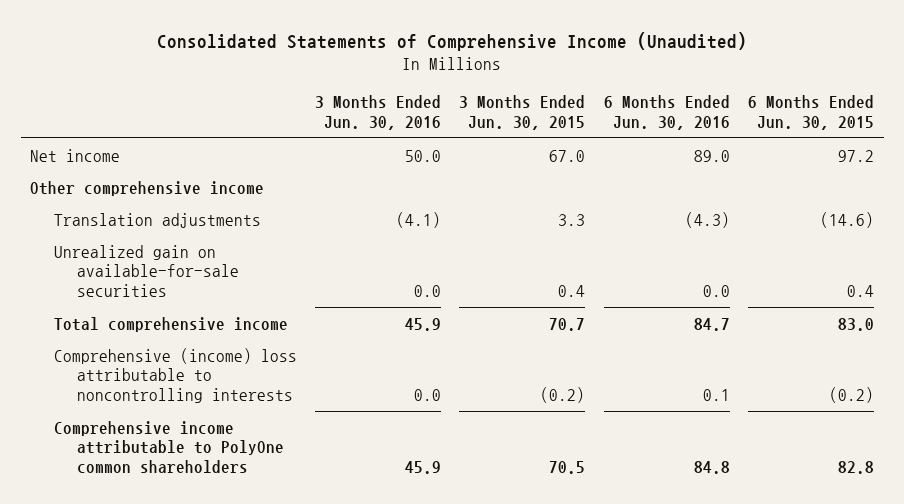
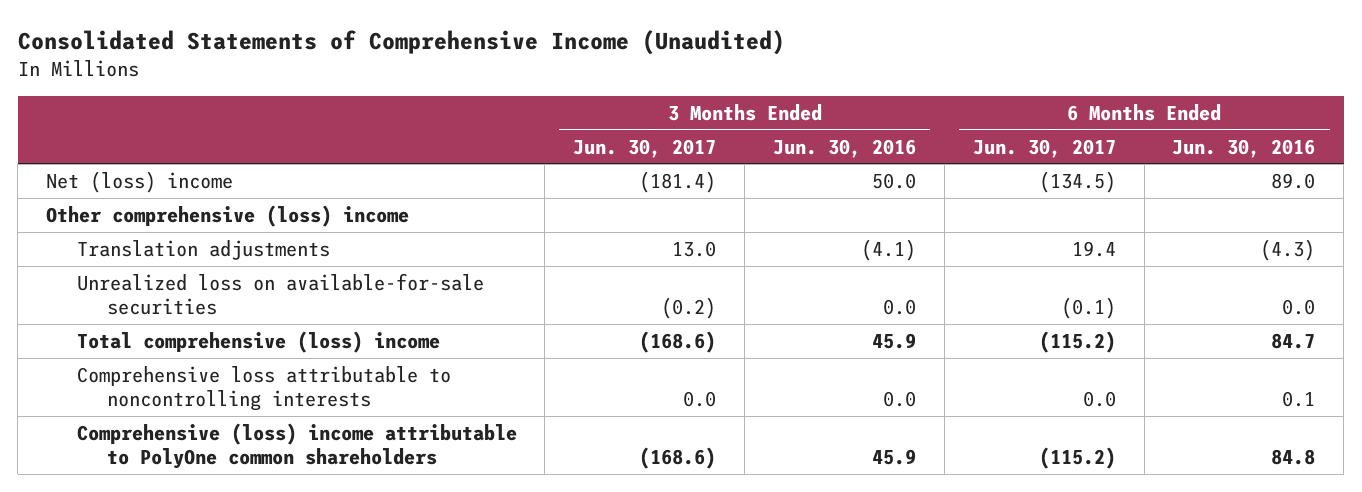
[459,95,586,130] 3 Months Ended Jun. 30, 2015 -> none
[748,95,875,130] 6 Months Ended Jun. 30, 2015 -> none
none -> [573,138,717,158] Jun. 30, 2017
none -> [972,138,1116,158] Jun. 30, 2017
[29,148,120,162] Net income -> [46,170,234,193] Net (loss) income
[29,180,264,196] Other comprehensive income -> [46,204,410,227] Other comprehensive (loss) income
[53,244,240,297] Unrealized gain on available-for-sale securities -> [76,272,484,315] Unrealized loss on available-for-sale securities
[53,316,288,332] Total comprehensive income -> [76,330,440,353] Total comprehensive (loss) income
[53,347,297,403] Comprehensive (income) loss attributable to noncontrolling interests -> [76,365,451,411] Comprehensive loss attributable to noncontrolling interests
[53,420,285,474] Comprehensive income attributable to PolyOne common shareholders -> [76,422,517,469] Comprehensive (loss) income attributable to PolyOne common shareholders

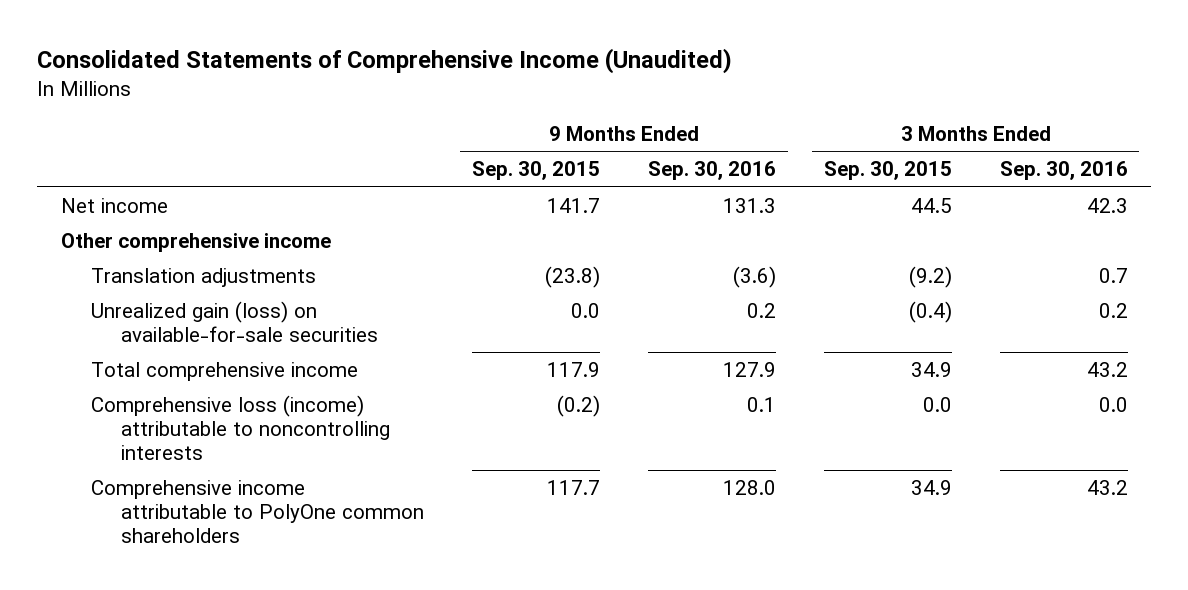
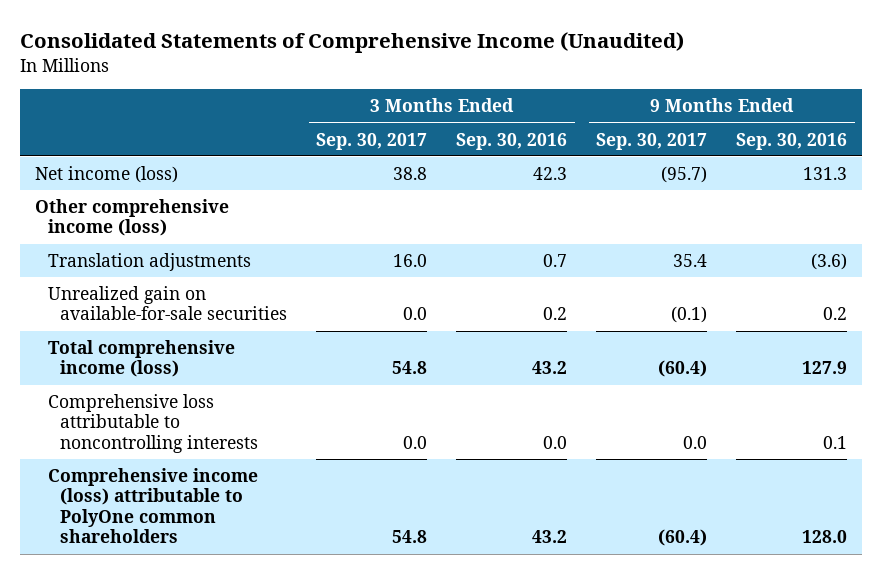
[471,161,600,181] Sep. 30, 2015 -> none
[823,161,952,181] Sep. 30, 2015 -> none
none -> [316,132,428,150] Sep. 30, 2017
none -> [596,132,708,150] Sep. 30, 2017
[60,197,168,213] Net income -> [34,165,178,183] Net income (loss)
[60,232,331,252] Other comprehensive income -> [34,198,229,237] Other comprehensive income (loss)
[90,300,378,342] Unrealized gain (loss) on available-for-sale securities -> [47,285,288,321] Unrealized gain on available-for-sale securities
[90,361,358,381] Total comprehensive income -> [47,339,235,378] Total comprehensive income (loss)
[90,394,390,460] Comprehensive loss (income) attributable to noncontrolling interests -> [47,393,259,453] Comprehensive loss attributable to noncontrolling interests
[90,479,424,543] Comprehensive income attributable to PolyOne common shareholders -> [47,467,258,544] Comprehensive income (loss) attributable to PolyOne common shareholders

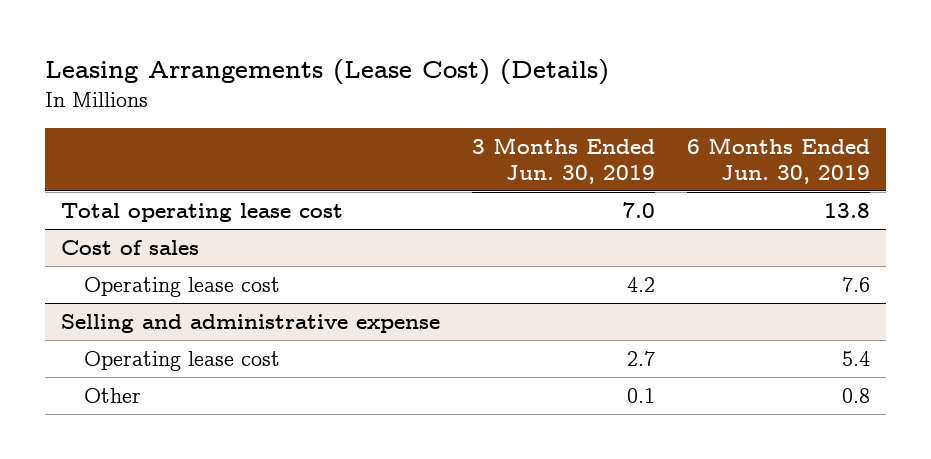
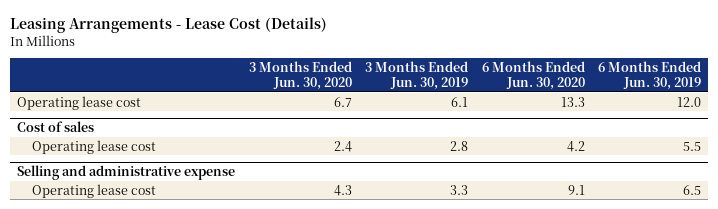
[44,59,609,86] Leasing Arrangements (Lease Cost) (Details) -> [10,17,328,34] Leasing Arrangements - Lease Cost (Details)
none -> [248,60,352,90] 3 Months Ended Jun. 30, 2020
none -> [481,60,585,90] 6 Months Ended Jun. 30, 2020
[60,202,343,222] Total operating lease cost -> [16,95,141,110] Operating lease cost
[621,201,655,218] 7.0 -> [451,96,469,107] 6.1
[823,202,870,218] 13.8 -> [677,96,702,107] 12.0
[626,276,655,292] 4.2 -> [450,140,469,151] 2.8
[841,276,870,292] 7.6 -> [683,141,702,151] 5.5
[84,387,142,403] Other -> none
[626,350,655,366] 2.7 -> [450,184,469,195] 3.3
[841,350,870,366] 5.4 -> [683,184,702,195] 6.5

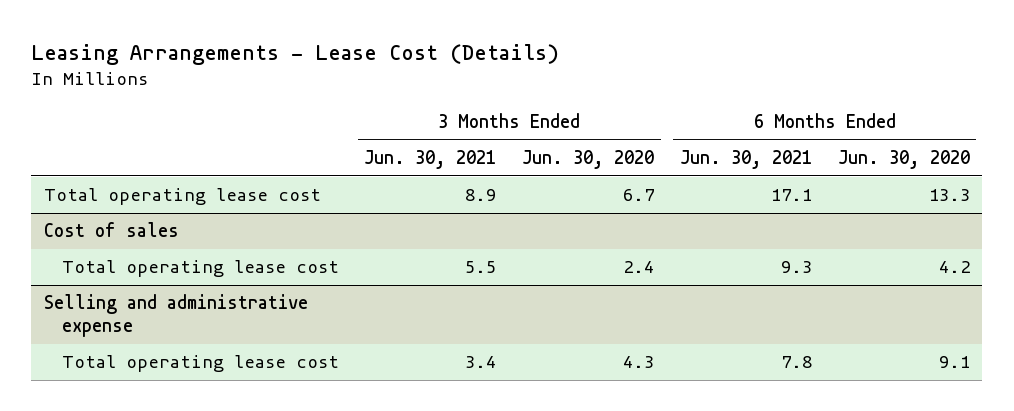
[365,60,469,90] 3 Months Ended Jun. 30, 2019 -> none
[598,60,702,90] 6 Months Ended Jun. 30, 2019 -> none
none -> [364,150,497,170] Jun. 30, 2021
none -> [679,150,812,170] Jun. 30, 2021
[16,95,141,110] Operating lease cost -> [44,188,322,206] Total operating lease cost
[31,139,156,154] Operating lease cost -> [61,260,339,278] Total operating lease cost
[31,183,156,198] Operating lease cost -> [61,355,339,373] Total operating lease cost

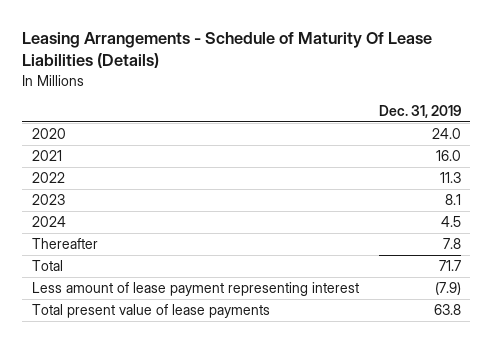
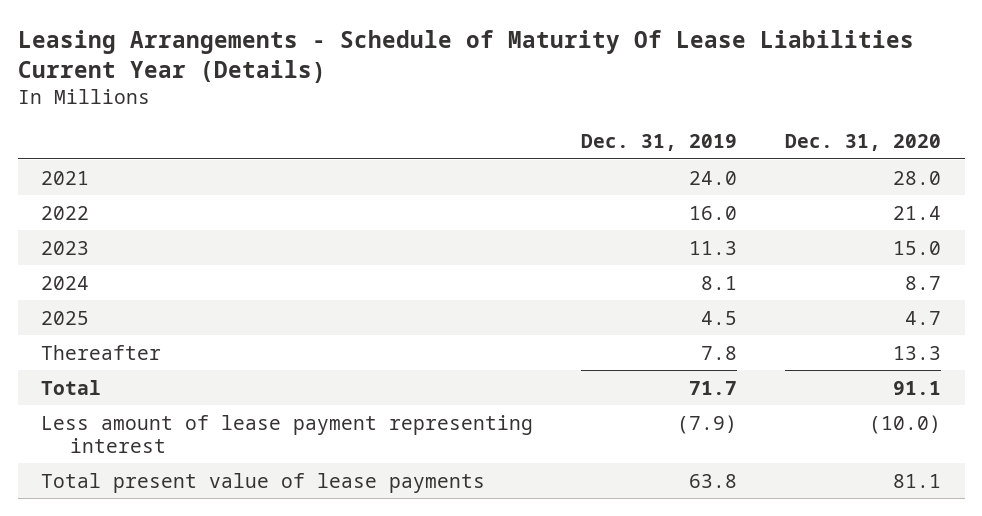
[22,32,433,69] Leasing Arrangements - Schedule of Maturity Of Lease Liabilities (Details) -> [17,29,914,84] Leasing Arrangements - Schedule of Maturity Of Lease Liabilities Current Year (Details)
none -> [784,134,941,152] Dec. 31, 2020
[32,128,67,140] 2020 -> [41,170,90,185] 2021
[32,150,63,162] 2021 -> [41,205,90,220] 2022
[32,172,66,184] 2022 -> [41,240,90,255] 2023
[32,194,66,206] 2023 -> [41,275,90,290] 2024
[32,216,67,228] 2024 -> [41,310,90,325] 2025

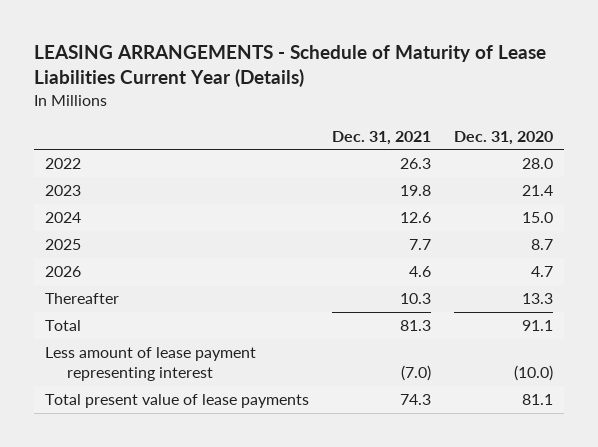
[17,29,914,84] Leasing Arrangements - Schedule of Maturity Of Lease Liabilities Current Year (Details) -> [34,45,547,88] LEASING ARRANGEMENTS - Schedule of Maturity of Lease Liabilities Current Year (Details)
[581,134,738,152] Dec. 31, 2019 -> none
none -> [332,130,432,145] Dec. 31, 2021
[41,170,90,185] 2021 -> [45,158,82,170] 2022
[41,205,90,220] 2022 -> [45,185,82,197] 2023
[41,240,90,255] 2023 -> [45,212,82,224] 2024
[41,275,90,290] 2024 -> [45,239,82,251] 2025
[41,310,90,325] 2025 -> [45,266,82,278] 2026

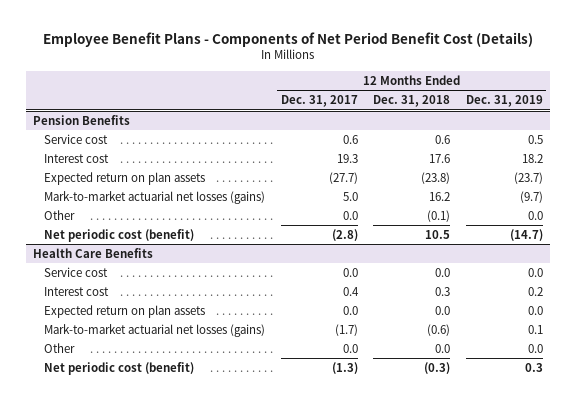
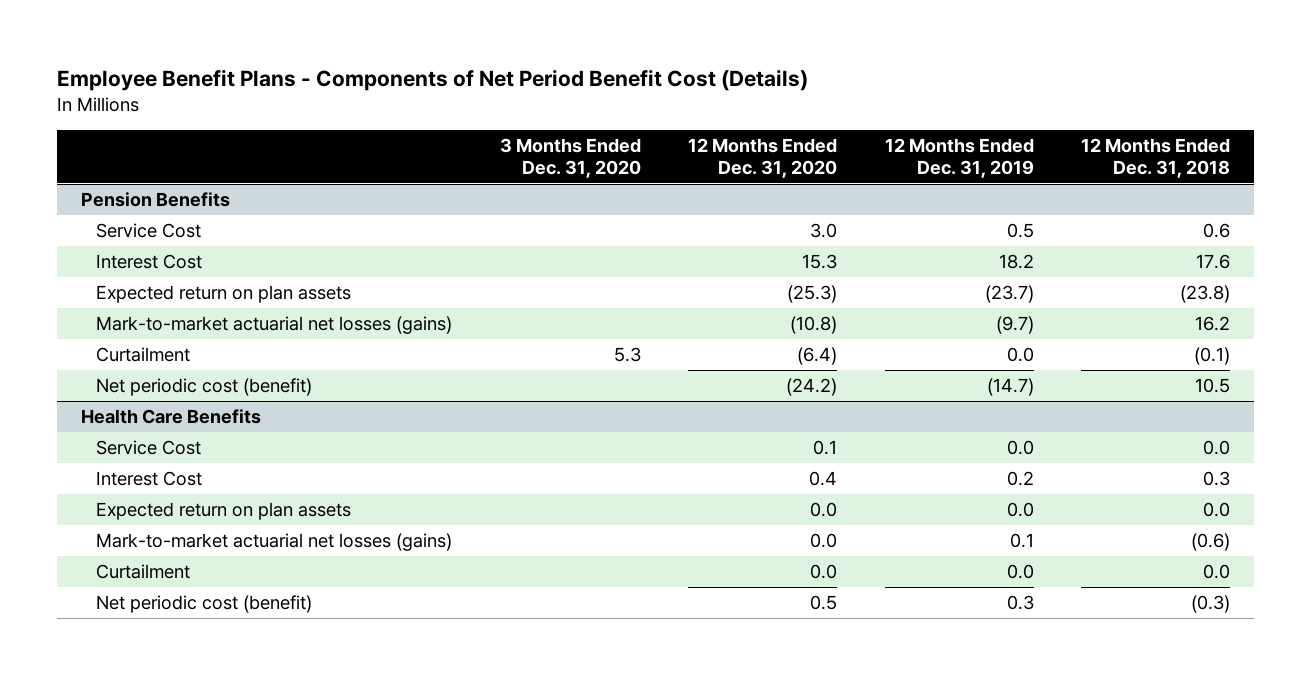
[280,95,358,108] Dec. 31, 2017 -> none
none -> [499,138,641,179] 3 Months Ended Dec. 31, 2020
none -> [688,138,838,179] 12 Months Ended Dec. 31, 2020
[44,133,109,144] Service cost -> [96,223,202,239] Service Cost
[44,153,110,163] Interest cost -> [96,254,203,270] Interest Cost
[44,209,76,220] Other -> none
none -> [96,347,191,363] Curtailment
[44,266,109,277] Service cost -> [96,440,202,456] Service Cost
[44,286,110,296] Interest cost -> [96,471,203,487] Interest Cost
[44,342,76,353] Other -> none
none -> [96,564,191,580] Curtailment

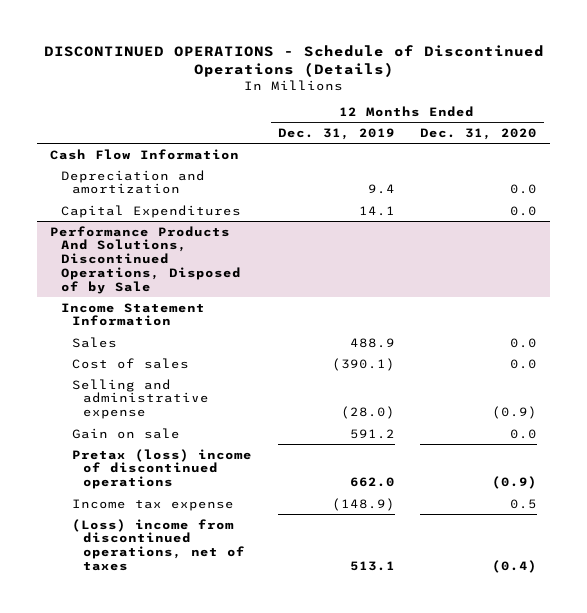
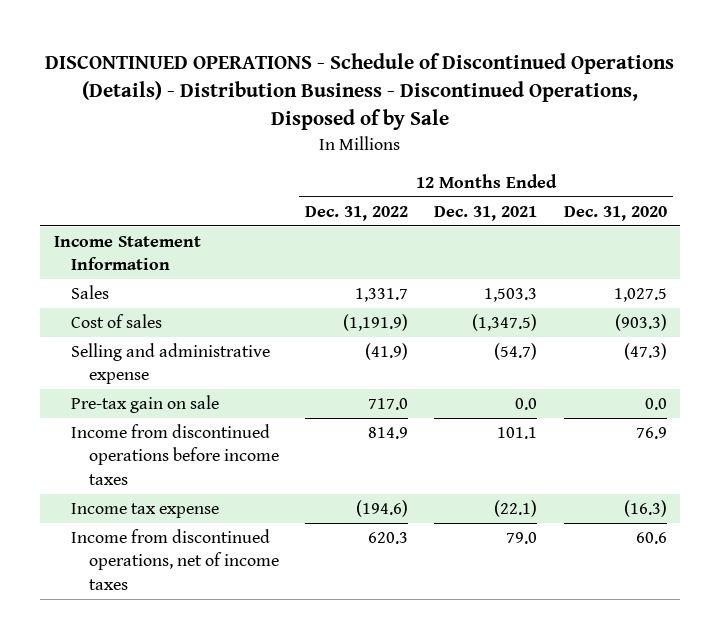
[43,44,544,77] DISCONTINUED OPERATIONS - Schedule of Discontinued Operations (Details) -> [45,52,675,131] DISCONTINUED OPERATIONS - Schedule of Discontinued Operations (Details) - Distribution Business - Discontinued Operations, Disposed of by Sale
[277,128,395,141] Dec. 31, 2019 -> none
none -> [305,205,409,221] Dec. 31, 2022
none -> [434,205,538,221] Dec. 31, 2021
[49,148,239,160] Cash Flow Information -> none
[60,169,205,195] Depreciation and amortization -> none
[60,204,241,218] Capital Expenditures -> none
[49,225,241,295] Performance Products And Solutions, Discontinued Operations, Disposed of by Sale -> none
[510,337,538,348] 0.0 -> [613,288,667,303] 1,027.5
[510,358,538,369] 0.0 -> [614,314,667,332] (903.3)
[492,406,538,420] (0.9) -> [623,343,667,361] (47.3)
[71,427,180,439] Gain on sale -> [71,395,220,414] Pre-tax gain on sale
[71,448,252,490] Pretax (loss) income of discontinued operations -> [71,424,280,485] Income from discontinued operations before income taxes
[492,476,538,490] (0.9) -> [635,427,667,440] 76.9
[510,498,538,509] 0.5 -> [623,500,667,518] (16.3)
[71,518,245,572] (Loss) income from discontinued operations, net of taxes -> [71,529,280,590] Income from discontinued operations, net of income taxes
[492,560,538,574] (0.4) -> [635,532,667,545] 60.6

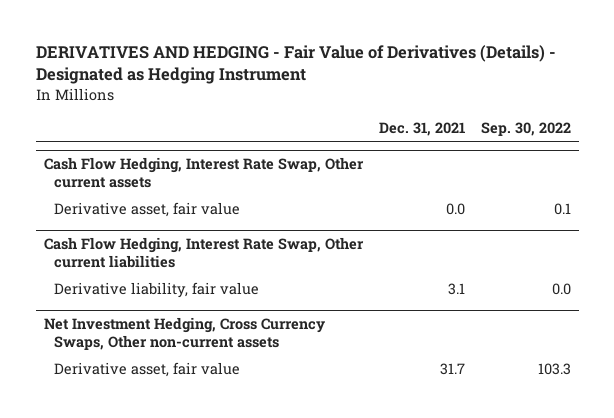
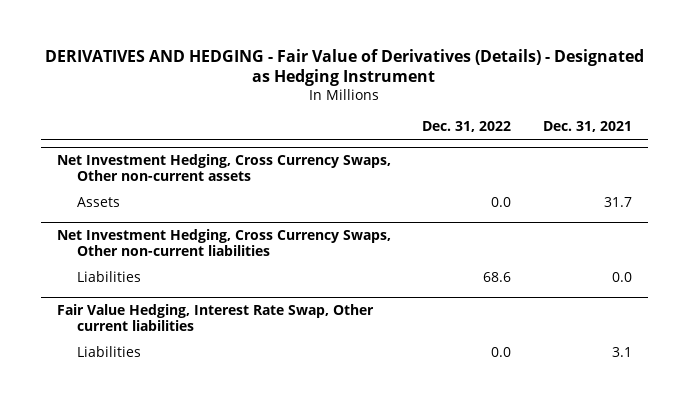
[480,121,571,136] Sep. 30, 2022 -> none
none -> [422,121,512,133] Dec. 31, 2022
[43,157,364,189] Cash Flow Hedging, Interest Rate Swap, Other current assets -> none
[54,201,241,217] Derivative asset, fair value -> none
[43,237,364,269] Cash Flow Hedging, Interest Rate Swap, Other current liabilities -> none
[54,281,260,298] Derivative liability, fair value -> none
[54,361,241,377] Derivative asset, fair value -> [77,196,121,207] Assets
none -> [56,229,391,256] Net Investment Hedging, Cross Currency Swaps, Other non-current liabilities
none -> [77,270,142,282] Liabilities
none -> [56,304,374,331] Fair Value Hedging, Interest Rate Swap, Other current liabilities
none -> [77,345,142,357] Liabilities

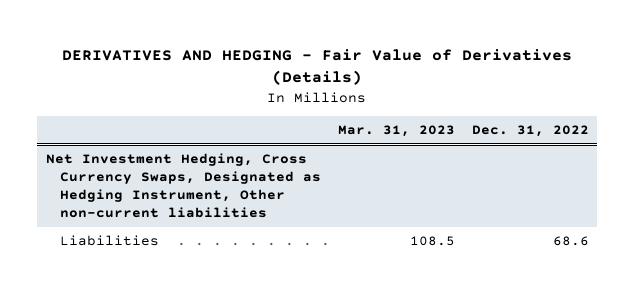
[45,48,645,87] DERIVATIVES AND HEDGING - Fair Value of Derivatives (Details) - Designated as Hedging Instrument -> [62,48,573,86] DERIVATIVES AND HEDGING - Fair Value of Derivatives (Details)
[542,121,632,133] Dec. 31, 2021 -> none
none -> [338,125,456,138] Mar. 31, 2023
[56,154,391,181] Net Investment Hedging, Cross Currency Swaps, Other non-current assets -> none
[77,196,121,207] Assets -> none
[56,229,391,256] Net Investment Hedging, Cross Currency Swaps, Other non-current liabilities -> [45,152,322,219] Net Investment Hedging, Cross Currency Swaps, Designated as Hedging Instrument, Other non-current liabilities
[56,304,374,331] Fair Value Hedging, Interest Rate Swap, Other current liabilities -> none
[77,345,142,357] Liabilities -> none

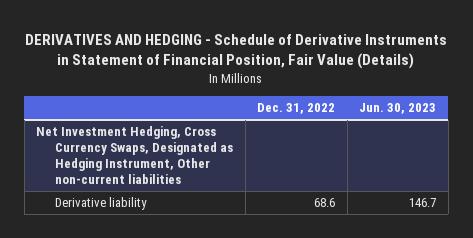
[62,48,573,86] DERIVATIVES AND HEDGING - Fair Value of Derivatives (Details) -> [25,33,448,70] DERIVATIVES AND HEDGING - Schedule of Derivative Instruments in Statement of Financial Position, Fair Value (Details)
[338,125,456,138] Mar. 31, 2023 -> none
none -> [359,103,437,115] Jun. 30, 2023
[60,234,160,246] Liabilities -> [55,197,148,211] Derivative liability

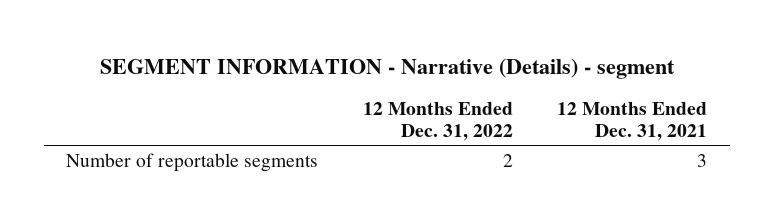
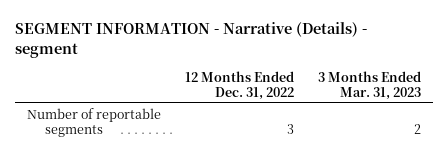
[557,101,708,141] 12 Months Ended Dec. 31, 2021 -> none
none -> [318,70,422,100] 3 Months Ended Mar. 31, 2023
[502,154,513,168] 2 -> [286,124,294,135] 3

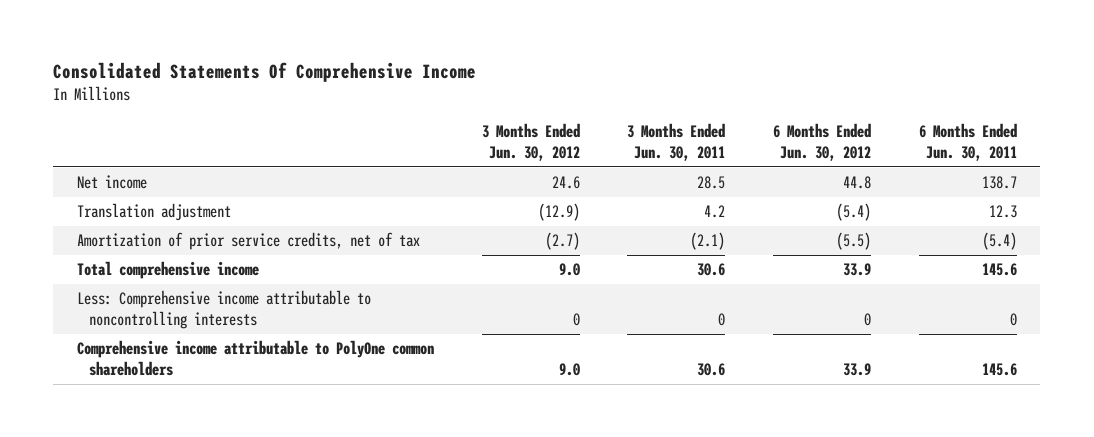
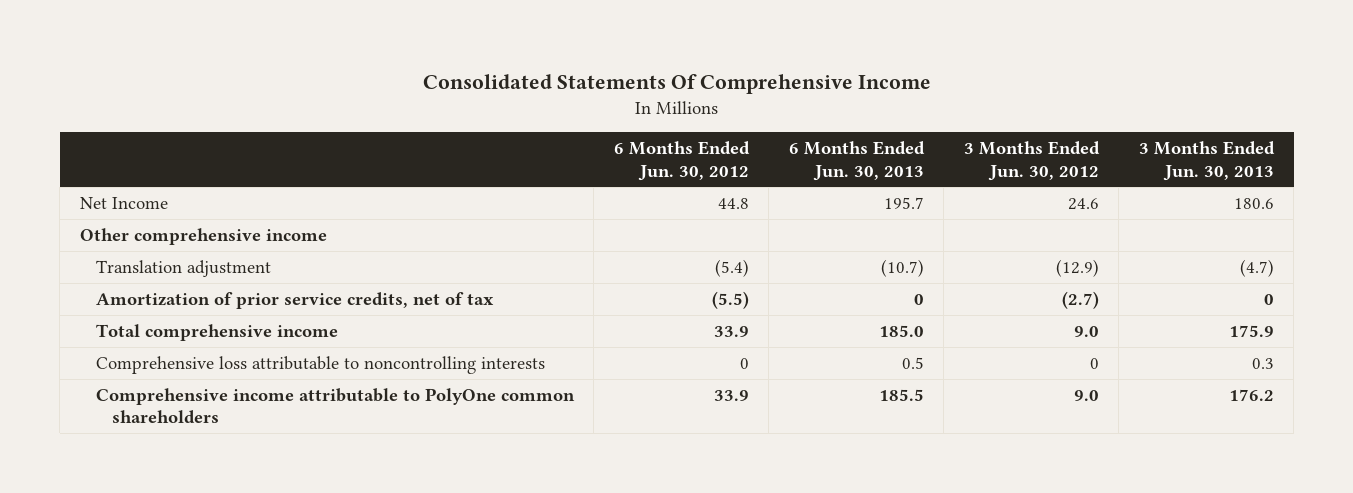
[627,123,726,161] 3 Months Ended Jun. 30, 2011 -> none
[918,123,1017,161] 6 Months Ended Jun. 30, 2011 -> none
none -> [788,141,925,181] 6 Months Ended Jun. 30, 2013
none -> [1138,141,1275,181] 3 Months Ended Jun. 30, 2013
[76,175,147,190] Net income -> [79,196,168,209] Net Income
none -> [79,227,327,245] Other comprehensive income
[76,290,371,329] Less: Comprehensive income attributable to noncontrolling interests -> [95,355,545,374] Comprehensive loss attributable to noncontrolling interests

